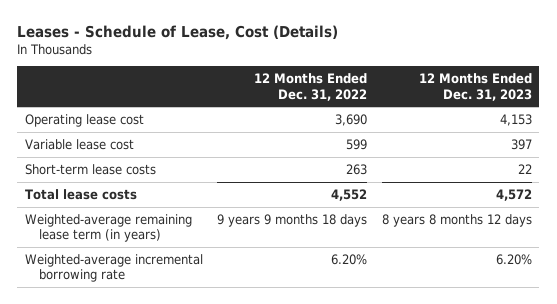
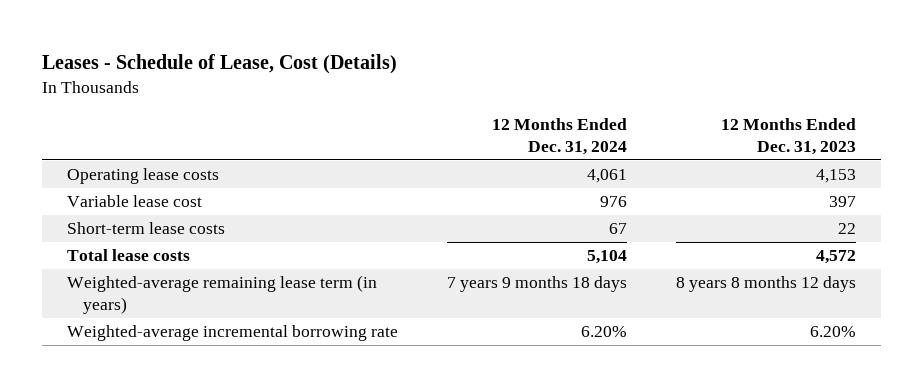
[254,73,368,101] 12 Months Ended Dec. 31, 2022 -> none
none -> [491,118,627,155] 12 Months Ended Dec. 31, 2024
[24,114,144,128] Operating lease cost -> [66,168,219,185] Operating lease costs

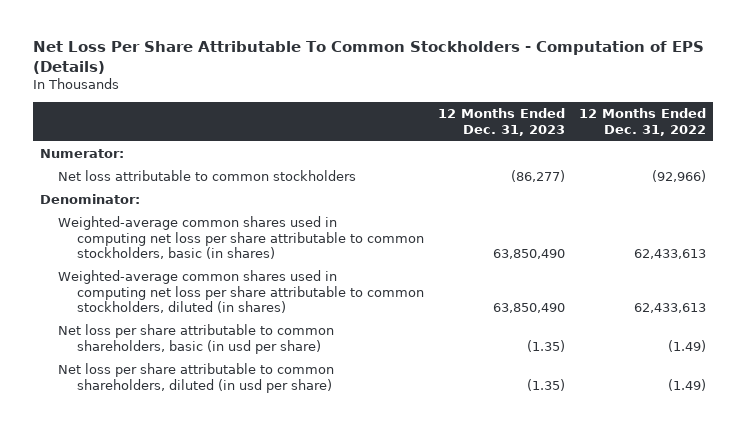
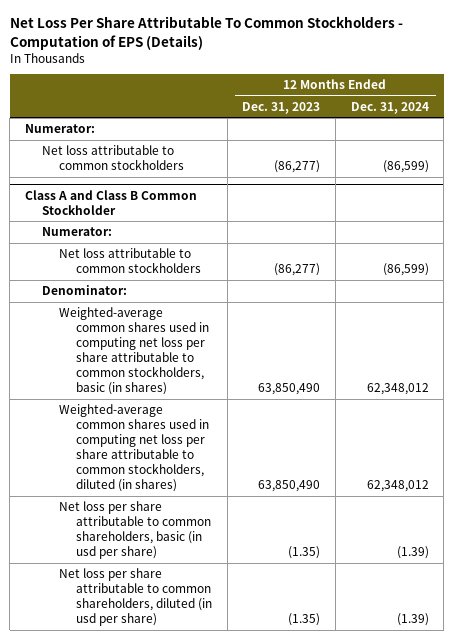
[579,108,707,136] 12 Months Ended Dec. 31, 2022 -> none
none -> [350,102,429,115] Dec. 31, 2024
none -> [24,189,197,215] Class A and Class B Common Stockholder
none -> [42,227,113,237] Numerator:
none -> [59,248,202,274] Net loss attributable to common stockholders

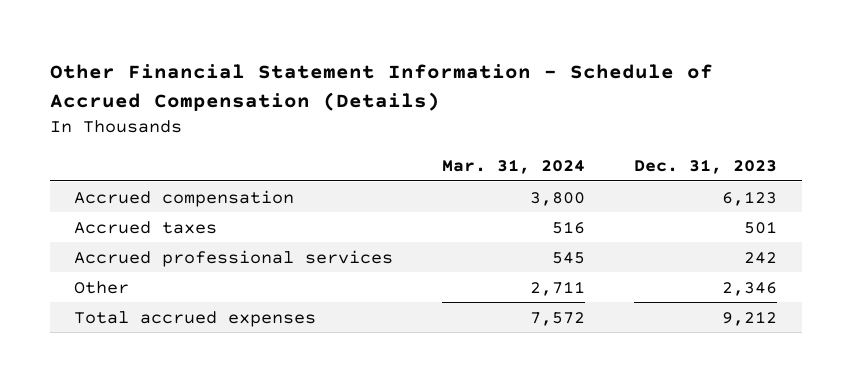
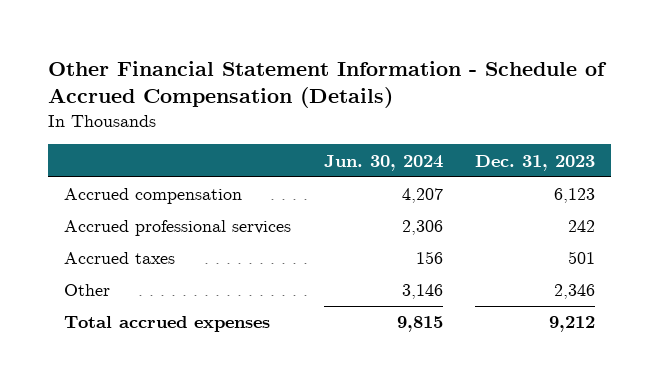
[442,159,586,175] Mar. 31, 2024 -> none
none -> [323,154,443,171] Jun. 30, 2024
[74,220,218,234] Accrued taxes -> [64,252,176,265] Accrued taxes

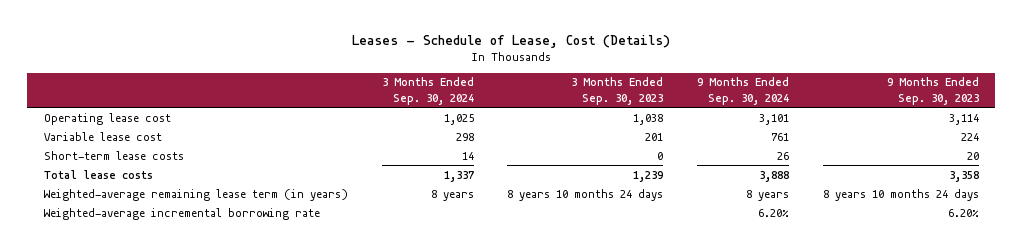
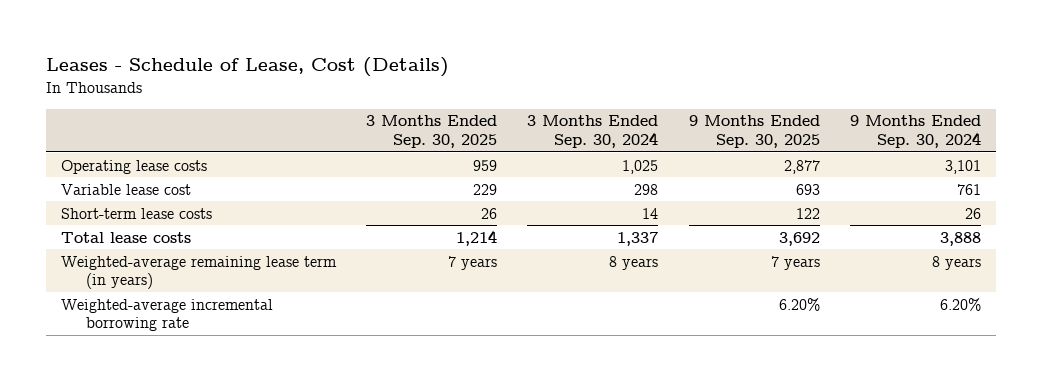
[571,77,664,105] 3 Months Ended Sep. 30, 2023 -> none
[886,77,979,105] 9 Months Ended Sep. 30, 2023 -> none
none -> [366,115,498,149] 3 Months Ended Sep. 30, 2025
none -> [688,115,820,149] 9 Months Ended Sep. 30, 2025
[44,112,172,125] Operating lease cost -> [60,159,207,174] Operating lease costs

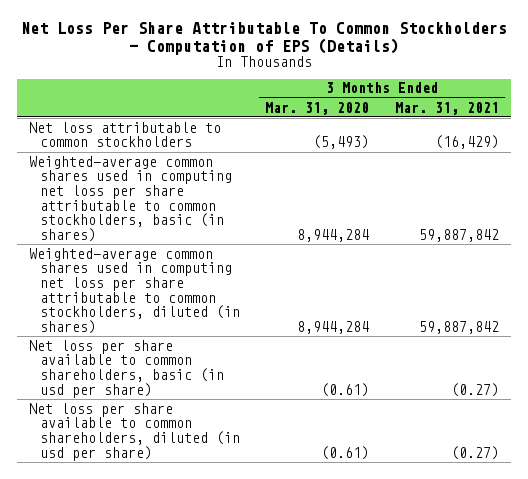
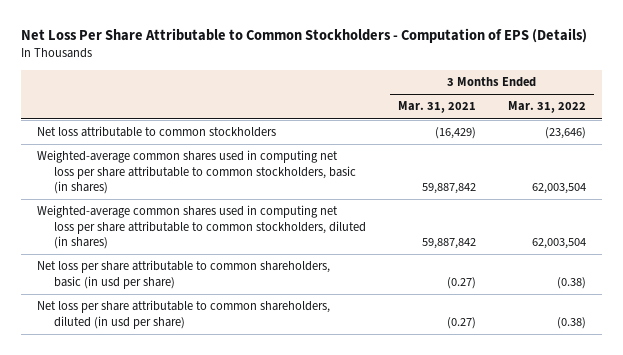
[20,22,507,55] Net Loss Per Share Attributable To Common Stockholders - Computation of EPS (Details) -> [20,28,587,44] Net Loss Per Share Attributable to Common Stockholders - Computation of EPS (Details)
[265,101,370,115] Mar. 31, 2020 -> none
none -> [508,101,587,114] Mar. 31, 2022
[29,339,225,398] Net loss per share available to common shareholders, basic (in usd per share) -> [36,260,330,289] Net loss per share attributable to common shareholders, basic (in usd per share)
[29,402,241,461] Net loss per share available to common shareholders, diluted (in usd per share) -> [36,300,330,329] Net loss per share attributable to common shareholders, diluted (in usd per share)

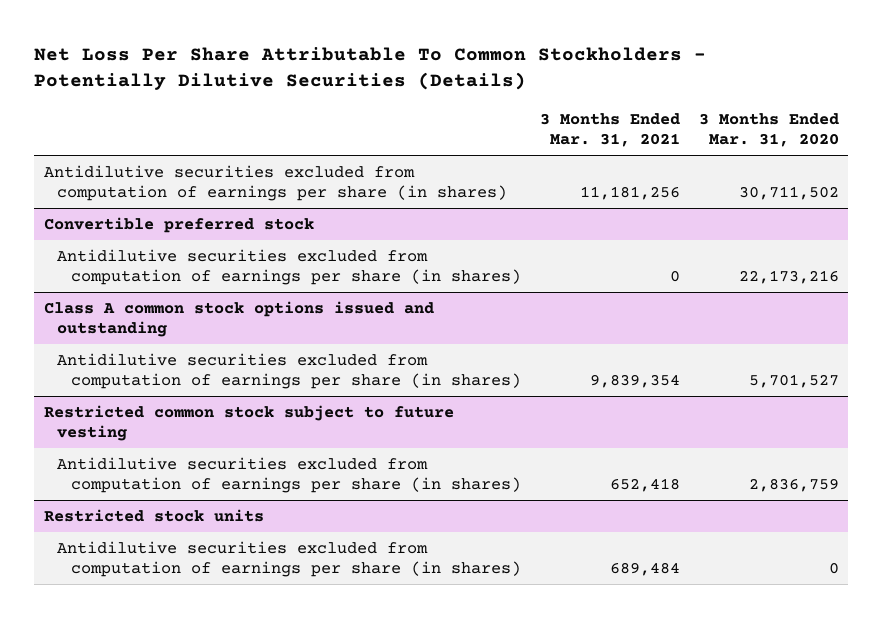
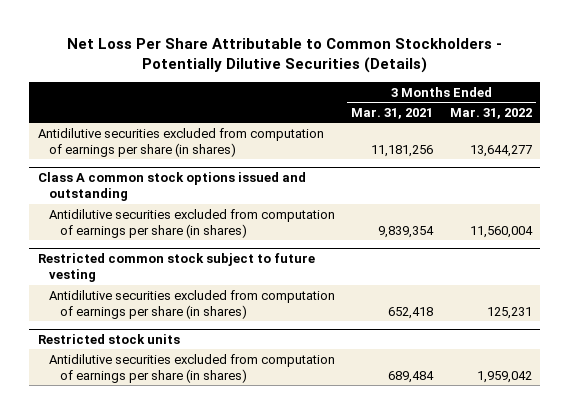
[34,47,707,91] Net Loss Per Share Attributable To Common Stockholders - Potentially Dilutive Securities (Details) -> [66,38,502,74] Net Loss Per Share Attributable to Common Stockholders - Potentially Dilutive Securities (Details)
[698,113,839,147] 3 Months Ended Mar. 31, 2020 -> none
none -> [450,107,533,119] Mar. 31, 2022
[43,216,314,233] Convertible preferred stock -> none
[57,248,522,285] Antidilutive securities excluded from computation of earnings per share (in shares) -> none

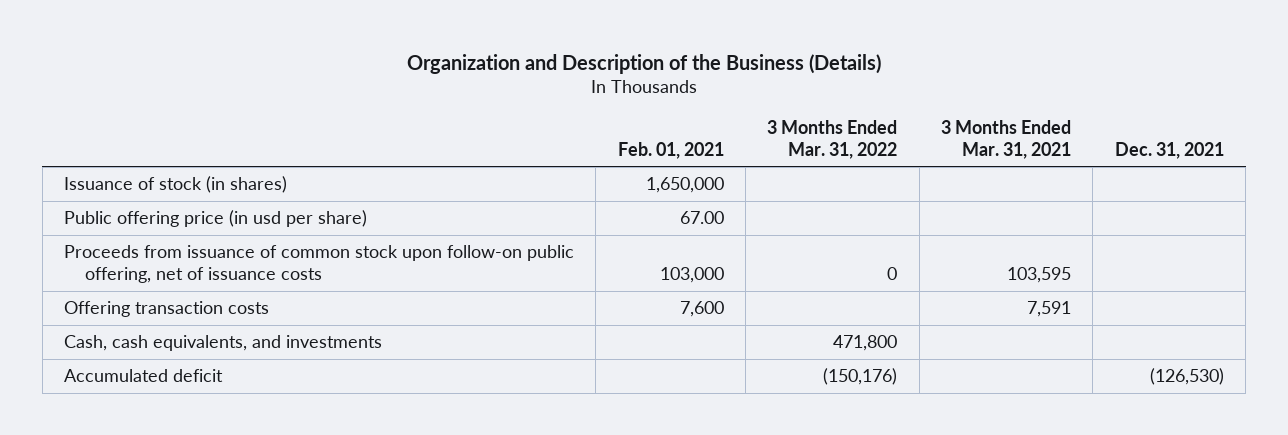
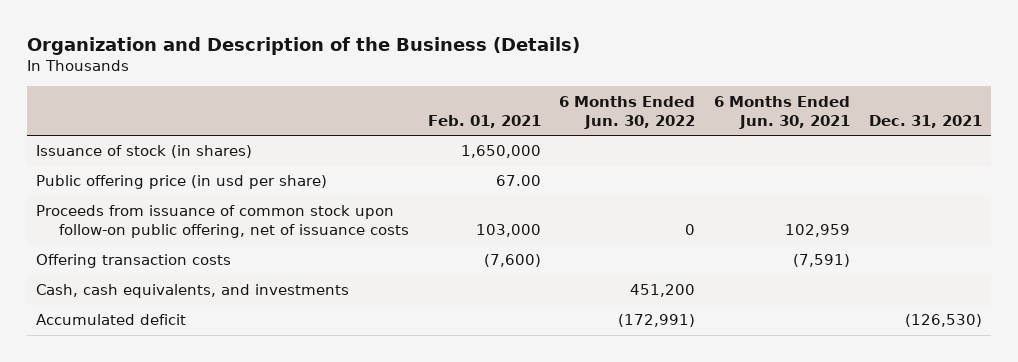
[767,119,898,159] 3 Months Ended Mar. 31, 2022 -> none
[941,119,1072,159] 3 Months Ended Mar. 31, 2021 -> none
none -> [559,95,696,129] 6 Months Ended Jun. 30, 2022
none -> [714,95,851,129] 6 Months Ended Jun. 30, 2021
[679,301,724,318] 7,600 -> [483,254,541,268] (7,600)

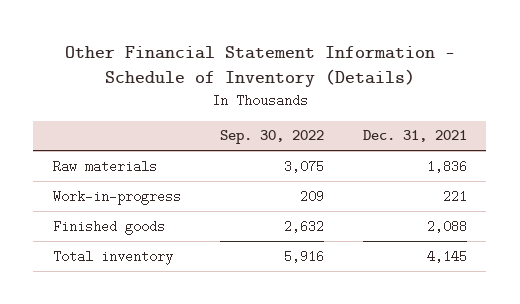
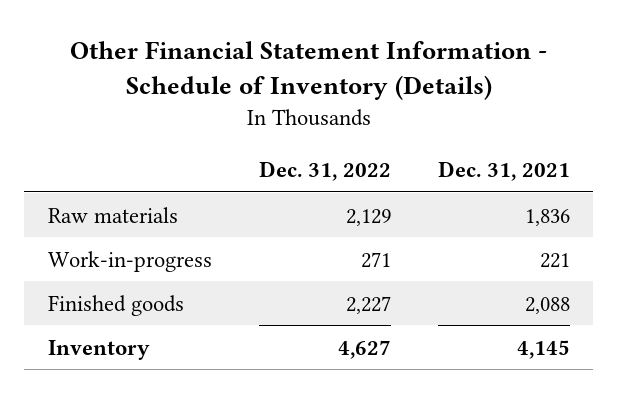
[219,130,324,145] Sep. 30, 2022 -> none
none -> [258,161,391,182] Dec. 31, 2022
[52,249,173,265] Total inventory -> [47,339,150,360] Inventory

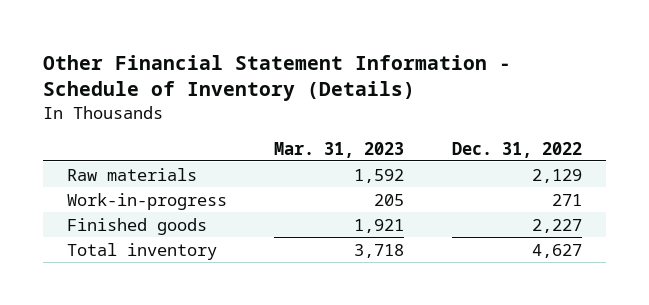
[437,161,570,182] Dec. 31, 2021 -> none
none -> [274,141,405,158] Mar. 31, 2023
[47,339,150,360] Inventory -> [66,242,217,260] Total inventory

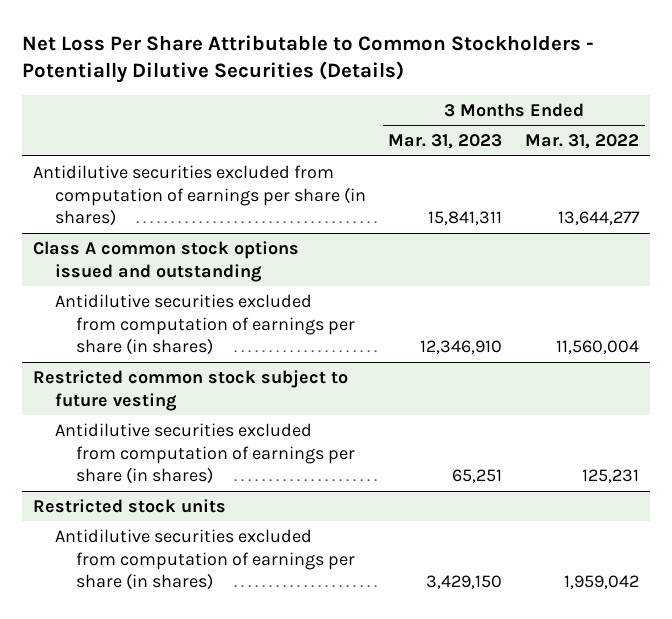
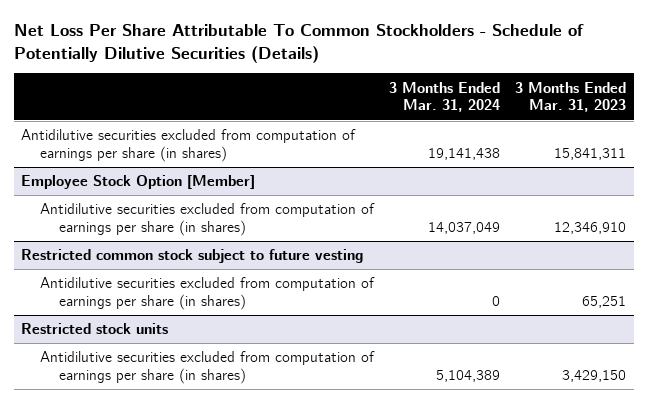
[21,34,594,84] Net Loss Per Share Attributable to Common Stockholders - Potentially Dilutive Securities (Details) -> [13,24,584,63] Net Loss Per Share Attributable To Common Stockholders - Schedule of Potentially Dilutive Securities (Details)
[525,134,640,150] Mar. 31, 2022 -> none
none -> [389,81,501,113] 3 Months Ended Mar. 31, 2024
[33,240,300,282] Class A common stock options issued and outstanding -> [21,175,256,190] Employee Stock Option [Member]

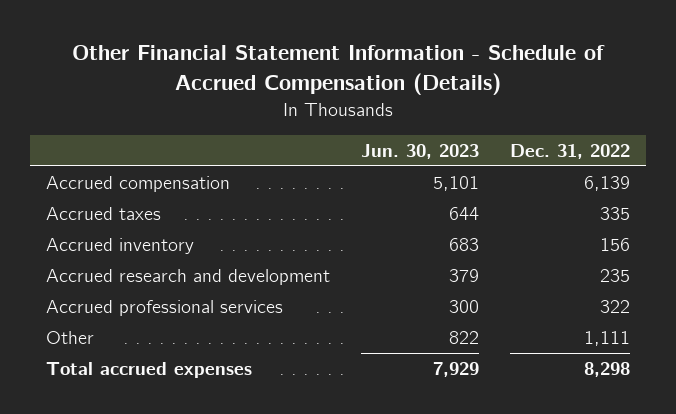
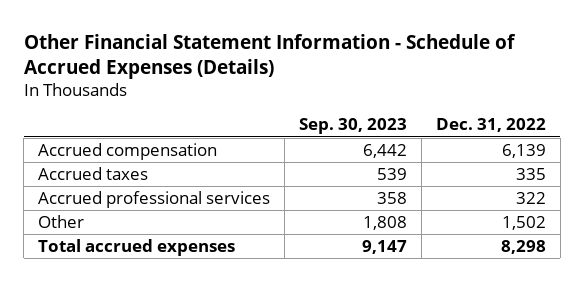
[71,44,605,95] Other Financial Statement Information - Schedule of Accrued Compensation (Details) -> [23,34,516,80] Other Financial Statement Information - Schedule of Accrued Expenses (Details)
[360,144,479,160] Jun. 30, 2023 -> none
none -> [298,118,407,135] Sep. 30, 2023
[45,238,194,255] Accrued inventory -> none
[45,269,330,286] Accrued research and development -> none
[584,331,631,347] 1,111 -> [501,215,546,230] 1,502

